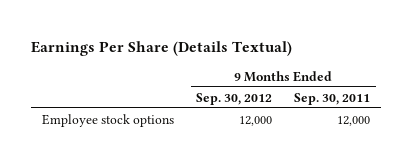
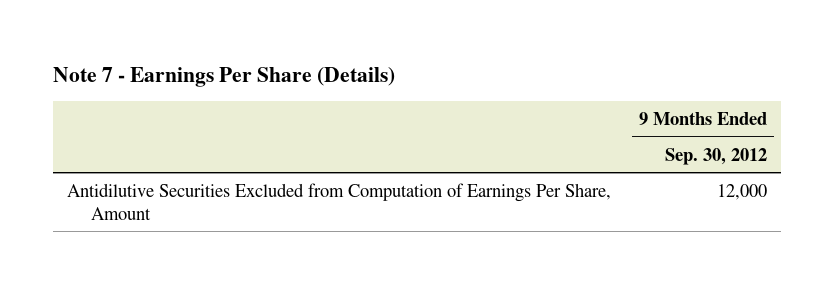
[31,41,293,57] Earnings Per Share (Details Textual) -> [53,67,396,88] Note 7 - Earnings Per Share (Details)
[294,92,371,105] Sep. 30, 2011 -> none
[42,113,175,127] Employee stock options -> [67,182,612,220] Antidilutive Securities Excluded from Computation of Earnings Per Share, Amount

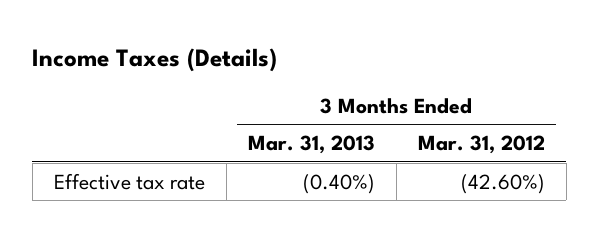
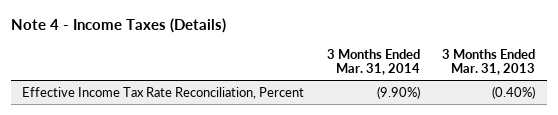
[32,47,278,72] Income Taxes (Details) -> [10,18,226,34] Note 4 - Income Taxes (Details)
[417,135,545,155] Mar. 31, 2012 -> none
none -> [326,48,420,76] 3 Months Ended Mar. 31, 2014
[53,172,205,190] Effective tax rate -> [22,86,305,99] Effective Income Tax Rate Reconciliation, Percent

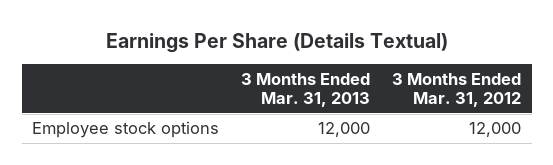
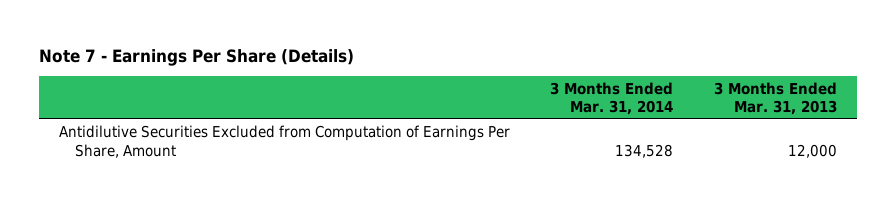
[105,32,448,53] Earnings Per Share (Details Textual) -> [38,48,354,66] Note 7 - Earnings Per Share (Details)
[391,72,521,108] 3 Months Ended Mar. 31, 2012 -> none
none -> [550,81,674,116] 3 Months Ended Mar. 31, 2014
[32,121,220,139] Employee stock options -> [58,125,510,158] Antidilutive Securities Excluded from Computation of Earnings Per Share, Amount

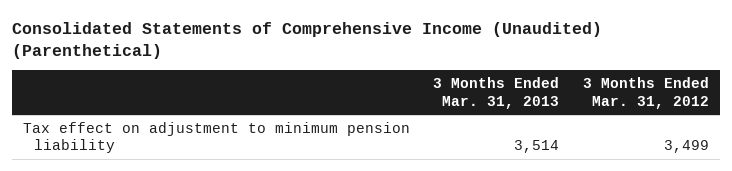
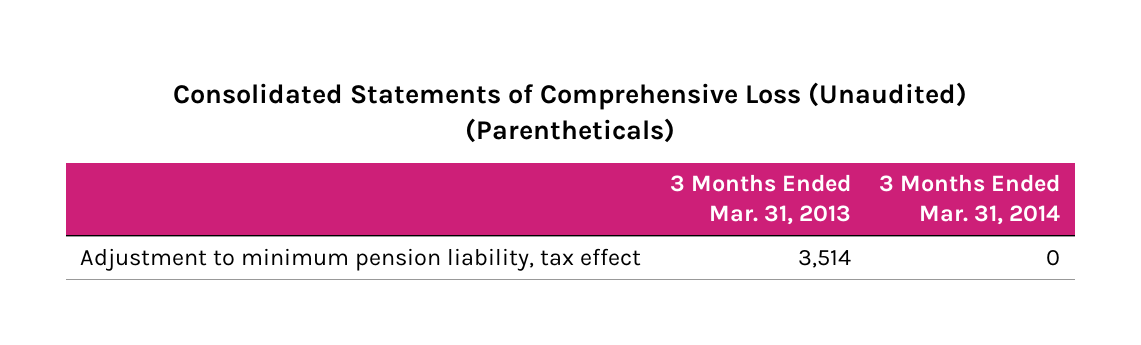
[11,21,602,60] Consolidated Statements of Comprehensive Income (Unaudited) (Parenthetical) -> [173,81,968,144] Consolidated Statements of Comprehensive Loss (Unaudited) (Parentheticals)
[582,77,709,109] 3 Months Ended Mar. 31, 2012 -> none
none -> [879,174,1061,226] 3 Months Ended Mar. 31, 2014
[23,121,411,154] Tax effect on adjustment to minimum pension liability -> [80,247,642,271] Adjustment to minimum pension liability, tax effect

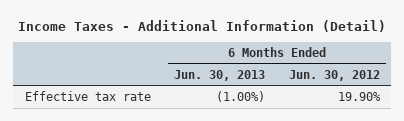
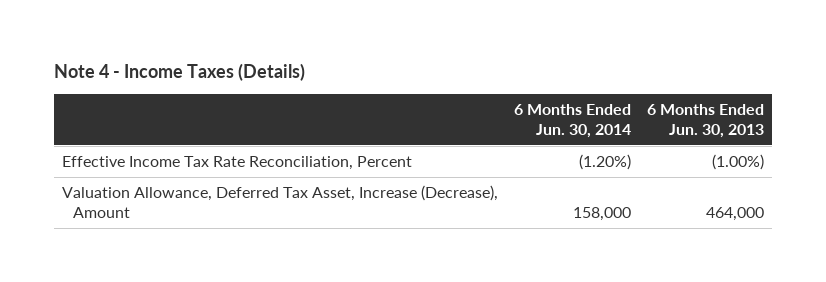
[18,19,387,32] Income Taxes - Additional Information (Detail) -> [53,63,305,82] Note 4 - Income Taxes (Details)
[288,69,380,81] Jun. 30, 2012 -> none
none -> [513,103,631,138] 6 Months Ended Jun. 30, 2014
[24,90,151,101] Effective tax rate -> [61,156,412,171] Effective Income Tax Rate Reconciliation, Percent
none -> [61,185,498,219] Valuation Allowance, Deferred Tax Asset, Increase (Decrease), Amount

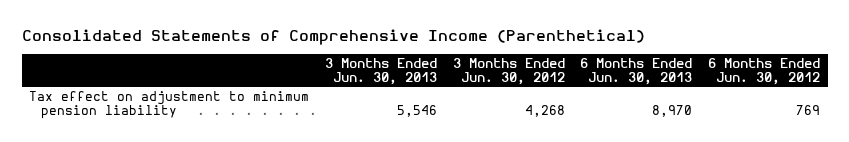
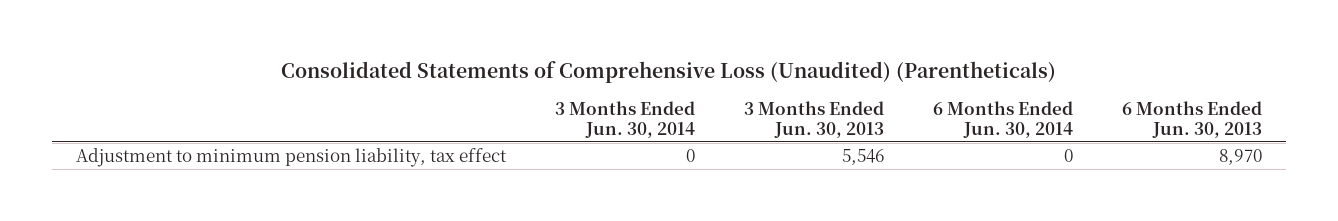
[21,29,645,46] Consolidated Statements of Comprehensive Income (Parenthetical) -> [280,61,1056,84] Consolidated Statements of Comprehensive Loss (Unaudited) (Parentheticals)
[452,57,565,86] 3 Months Ended Jun. 30, 2012 -> none
[707,57,820,86] 6 Months Ended Jun. 30, 2012 -> none
none -> [555,100,696,138] 3 Months Ended Jun. 30, 2014
none -> [932,100,1073,138] 6 Months Ended Jun. 30, 2014
[29,90,310,120] Tax effect on adjustment to minimum pension liability -> [76,148,508,168] Adjustment to minimum pension liability, tax effect

